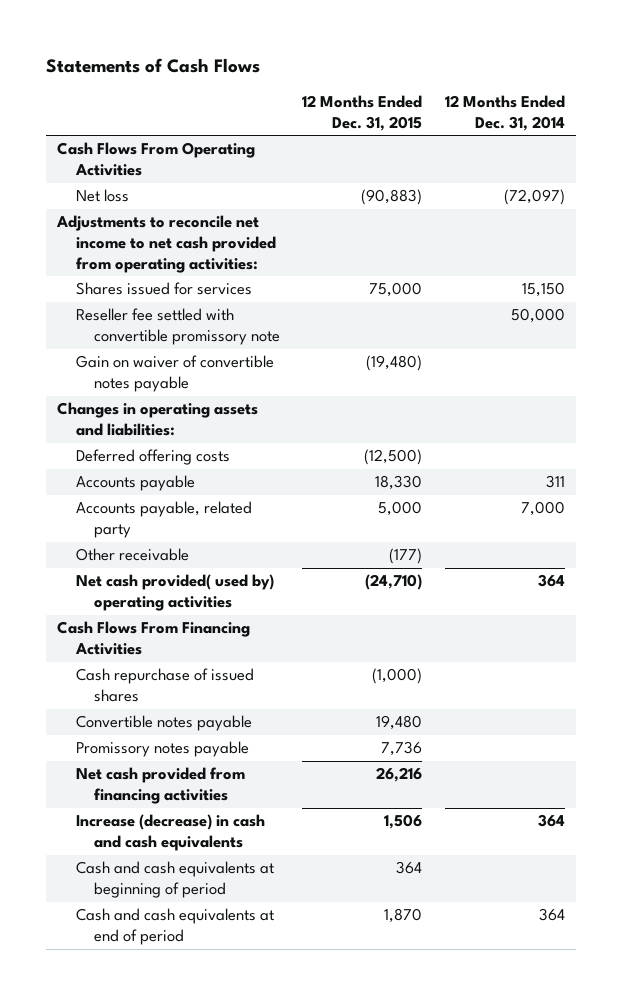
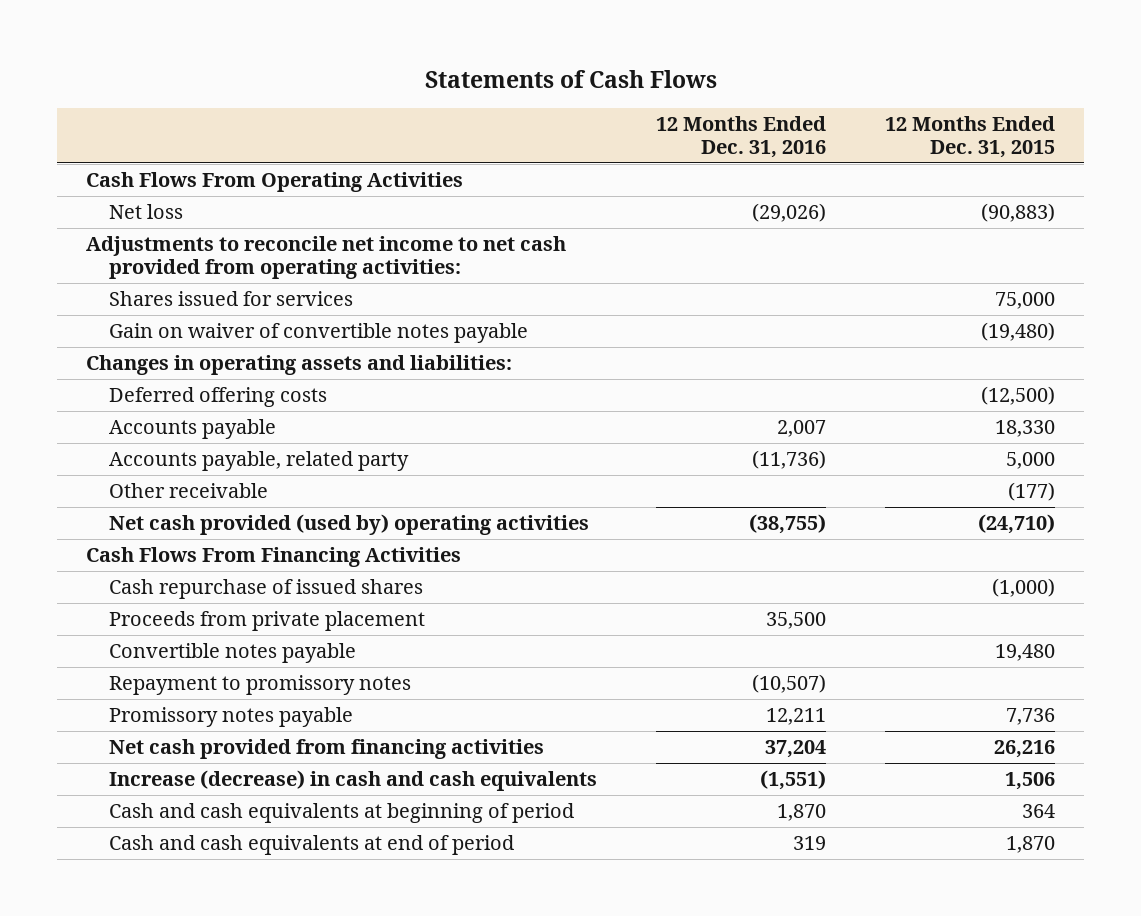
[444,95,565,131] 12 Months Ended Dec. 31, 2014 -> none
none -> [656,115,827,158] 12 Months Ended Dec. 31, 2016
[75,308,280,346] Reseller fee settled with convertible promissory note -> none
[75,574,274,612] Net cash provided( used by) operating activities -> [109,514,590,536] Net cash provided (used by) operating activities
none -> [109,611,426,632] Proceeds from private placement
none -> [109,675,412,696] Repayment to promissory notes

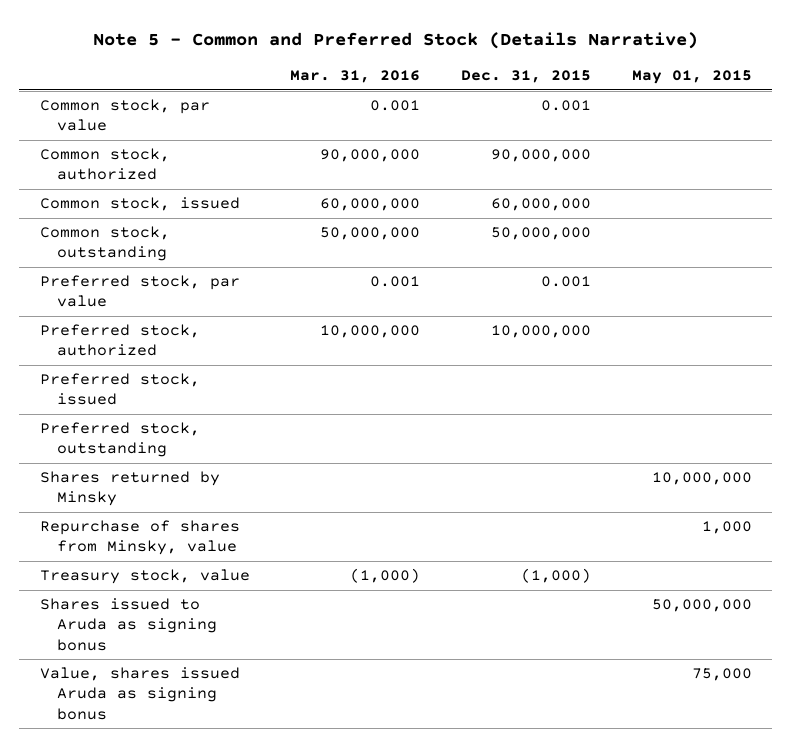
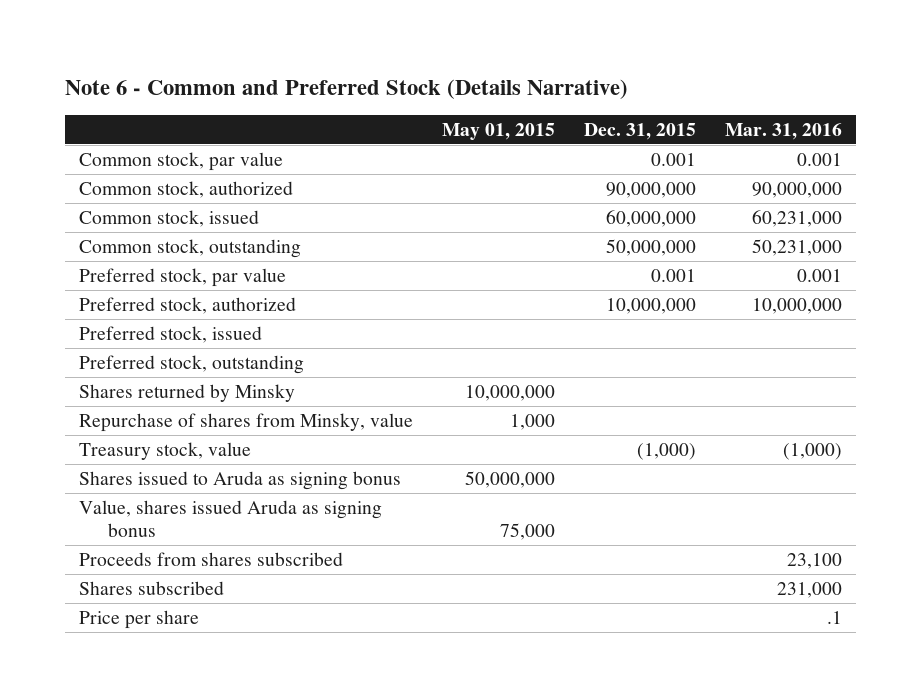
[92,31,698,49] Note 5 - Common and Preferred Stock (Details Narrative) -> [65,79,629,100] Note 6 - Common and Preferred Stock (Details Narrative)
[320,198,421,212] 60,000,000 -> [751,209,842,227] 60,231,000
[320,227,421,241] 50,000,000 -> [751,238,842,256] 50,231,000
none -> [79,551,344,566] Proceeds from shares subscribed
none -> [79,580,225,595] Shares subscribed
none -> [79,609,200,629] Price per share

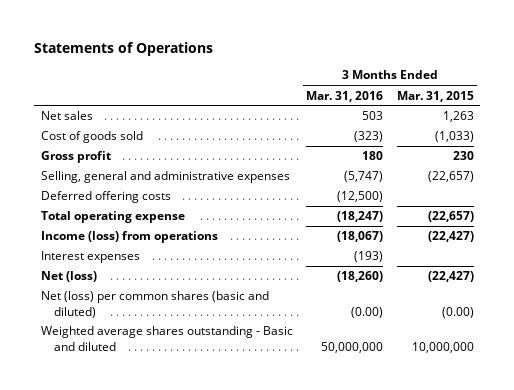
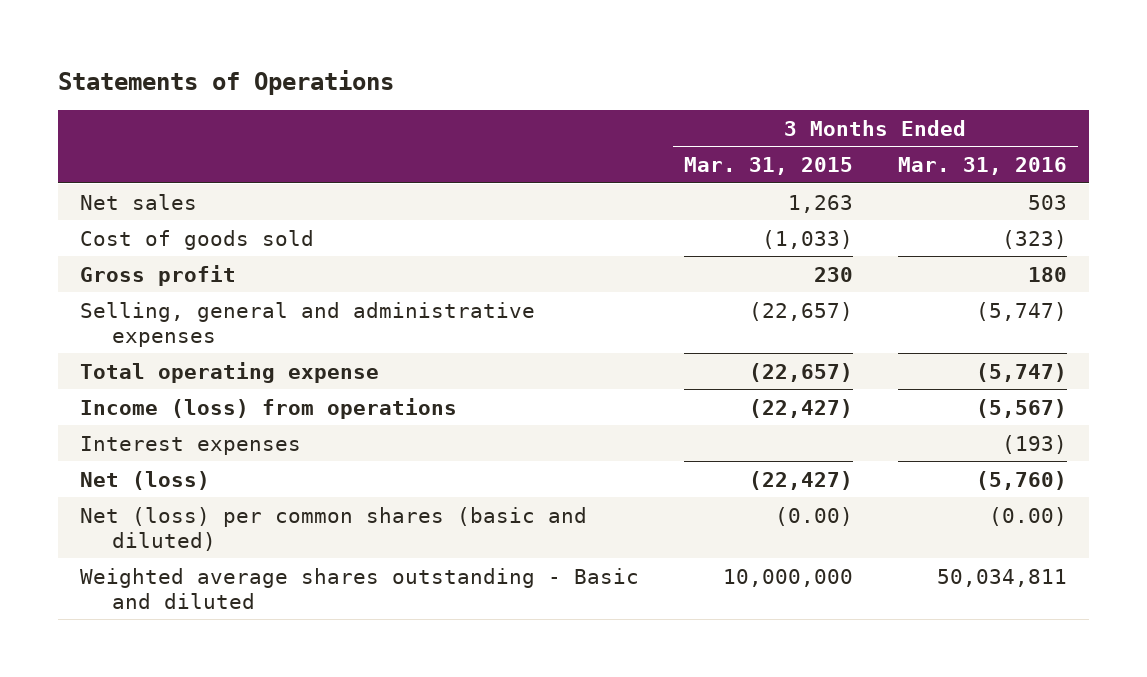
[40,191,171,204] Deferred offering costs -> none
[337,211,384,223] (18,247) -> [975,362,1067,382] (5,747)
[337,231,384,243] (18,067) -> [975,398,1067,418] (5,567)
[337,271,384,283] (18,260) -> [975,470,1067,490] (5,760)
[321,341,384,353] 50,000,000 -> [936,568,1067,587] 50,034,811

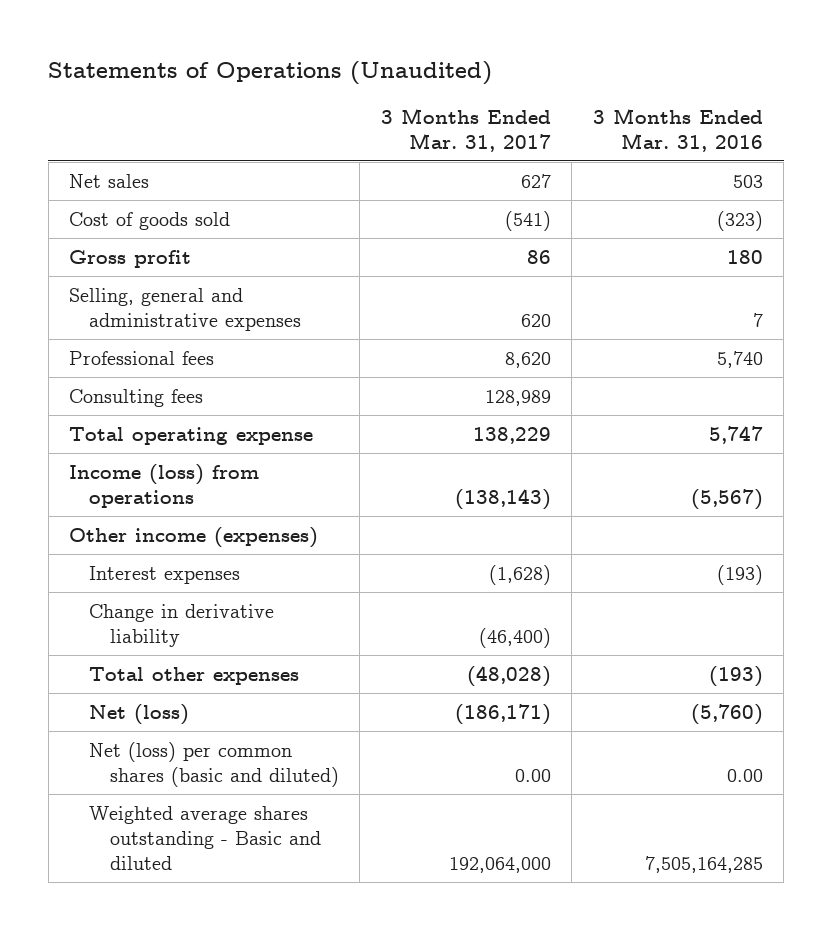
[57,69,394,95] Statements of Operations -> [48,61,493,86] Statements of Operations (Unaudited)
[683,157,853,176] Mar. 31, 2015 -> none
none -> [380,107,551,152] 3 Months Ended Mar. 31, 2017
[975,301,1067,321] (5,747) -> [752,312,763,327] 7
none -> [68,350,214,365] Professional fees
none -> [68,388,203,407] Consulting fees
[975,362,1067,382] (5,747) -> [708,425,763,444] 5,747
none -> [68,526,318,548] Other income (expenses)
none -> [89,603,275,647] Change in derivative liability
none -> [89,666,300,685] Total other expenses
[988,506,1067,526] (0.00) -> [726,768,763,782] 0.00
[936,568,1067,587] 50,034,811 -> [644,855,763,873] 7,505,164,285

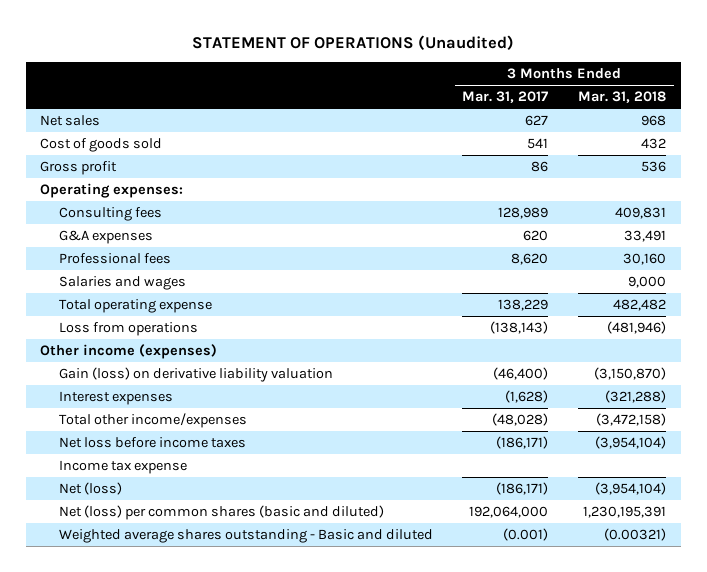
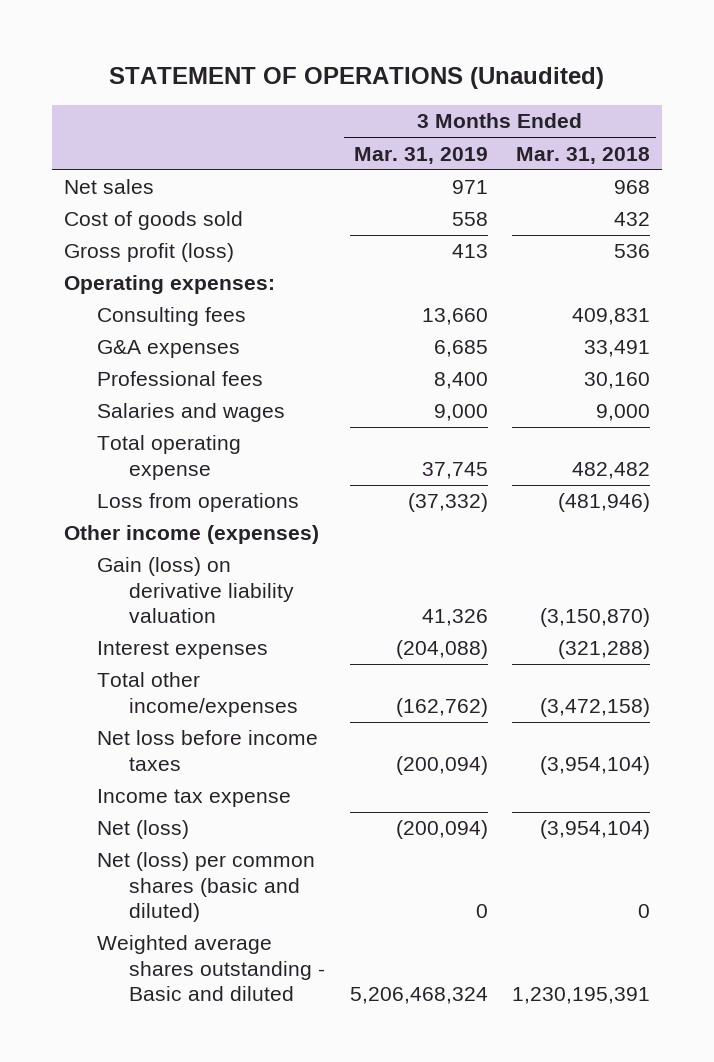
[462,91,549,104] Mar. 31, 2017 -> none
none -> [353,146,488,164] Mar. 31, 2019
[40,161,118,176] Gross profit -> [63,243,234,263] Gross profit (loss)
[583,506,667,519] 1,230,195,391 -> [638,904,651,919] 0
[604,528,667,542] (0.00321) -> [512,987,651,1005] 1,230,195,391

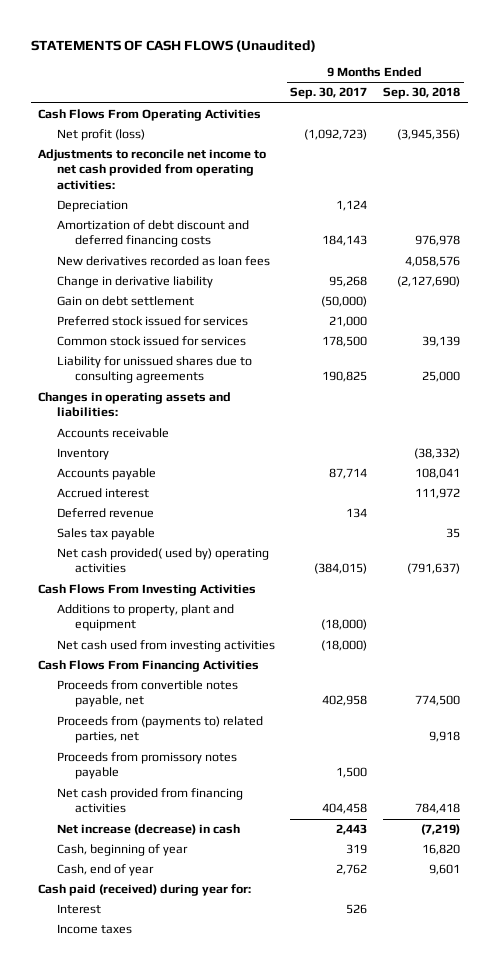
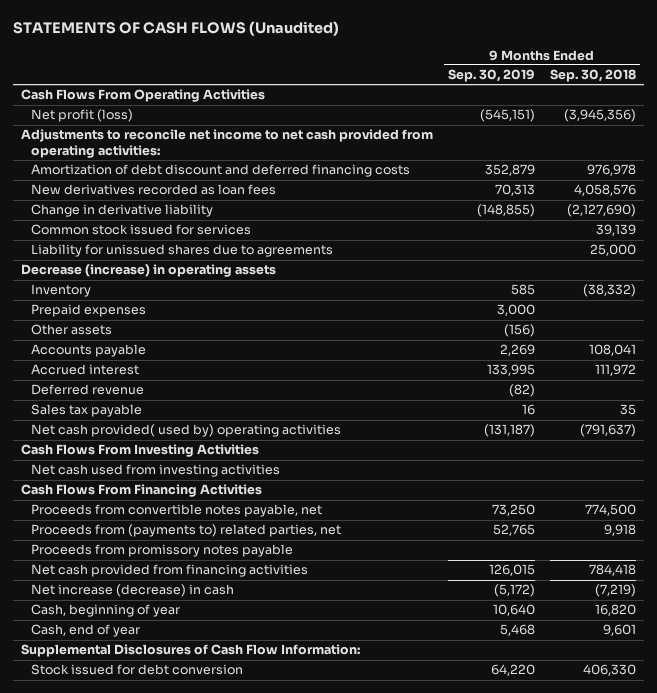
[290,87,368,100] Sep. 30, 2017 -> none
none -> [447,69,535,83] Sep. 30, 2019
[56,200,128,213] Depreciation -> none
[56,296,194,307] Gain on debt settlement -> none
[56,316,248,327] Preferred stock issued for services -> none
[56,428,169,439] Accounts receivable -> none
[56,356,252,384] Liability for unissued shares due to consulting agreements -> [31,244,334,258] Liability for unissued shares due to agreements
[38,392,232,418] Changes in operating assets and liabilities: -> [20,264,276,278] Decrease (increase) in operating assets
none -> [31,304,147,318] Prepaid expenses
none -> [31,324,113,336] Other assets
[56,604,234,632] Additions to property, plant and equipment -> none
[38,884,252,897] Cash paid (received) during year for: -> none
[56,904,101,915] Interest -> none
[56,924,132,935] Income taxes -> none
none -> [20,644,360,658] Supplemental Disclosures of Cash Flow Information:
none -> [31,664,244,676] Stock issued for debt conversion

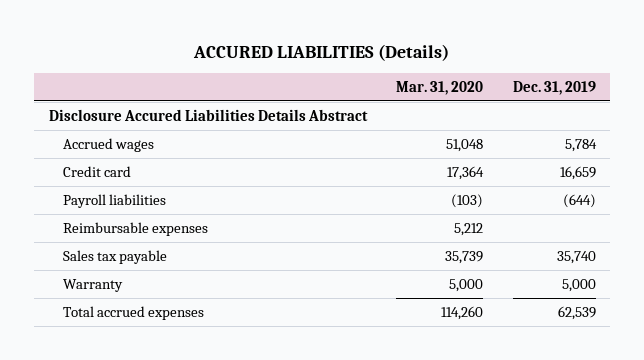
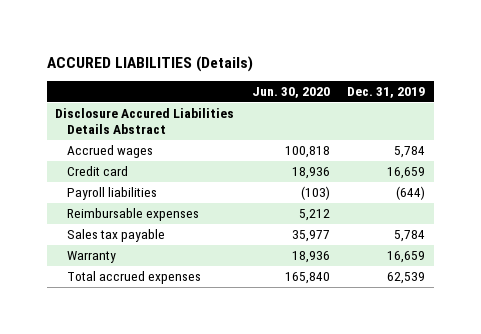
[396,80,484,95] Mar. 31, 2020 -> none
none -> [251,87,330,99] Jun. 30, 2020
[556,251,596,265] 35,740 -> [394,230,426,243] 5,784
[561,279,596,293] 5,000 -> [387,251,426,264] 16,659

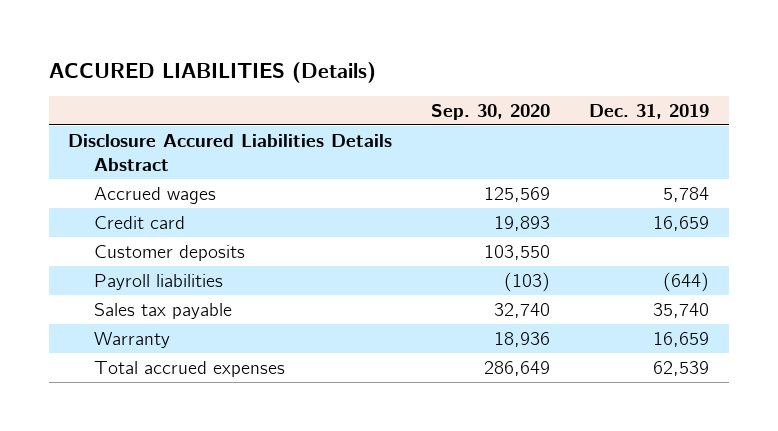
[251,87,330,99] Jun. 30, 2020 -> none
none -> [431,103,551,120] Sep. 30, 2020
none -> [94,244,246,261] Customer deposits
[67,208,200,222] Reimbursable expenses -> none
[394,230,426,243] 5,784 -> [653,302,710,318] 35,740

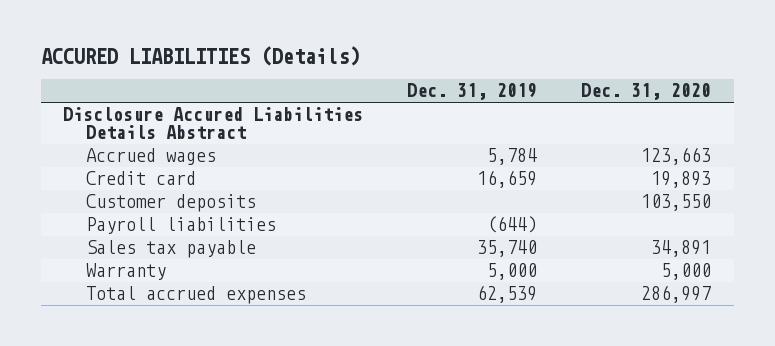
[431,103,551,120] Sep. 30, 2020 -> none
none -> [581,83,712,101] Dec. 31, 2020
[653,331,710,347] 16,659 -> [487,263,538,281] 5,000

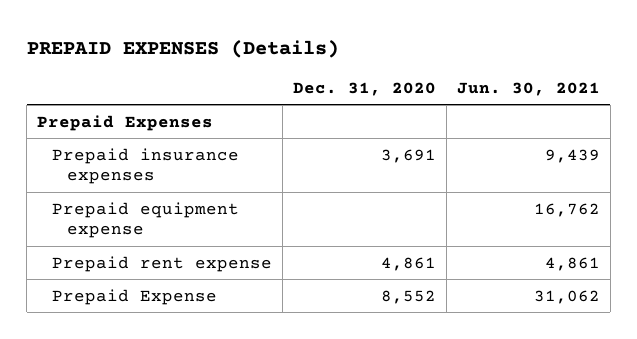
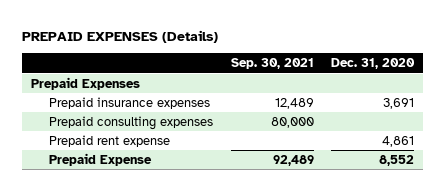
[456,82,600,97] Jun. 30, 2021 -> none
none -> [230,58,314,70] Sep. 30, 2021
[51,201,239,239] Prepaid equipment expense -> [48,115,213,130] Prepaid consulting expenses

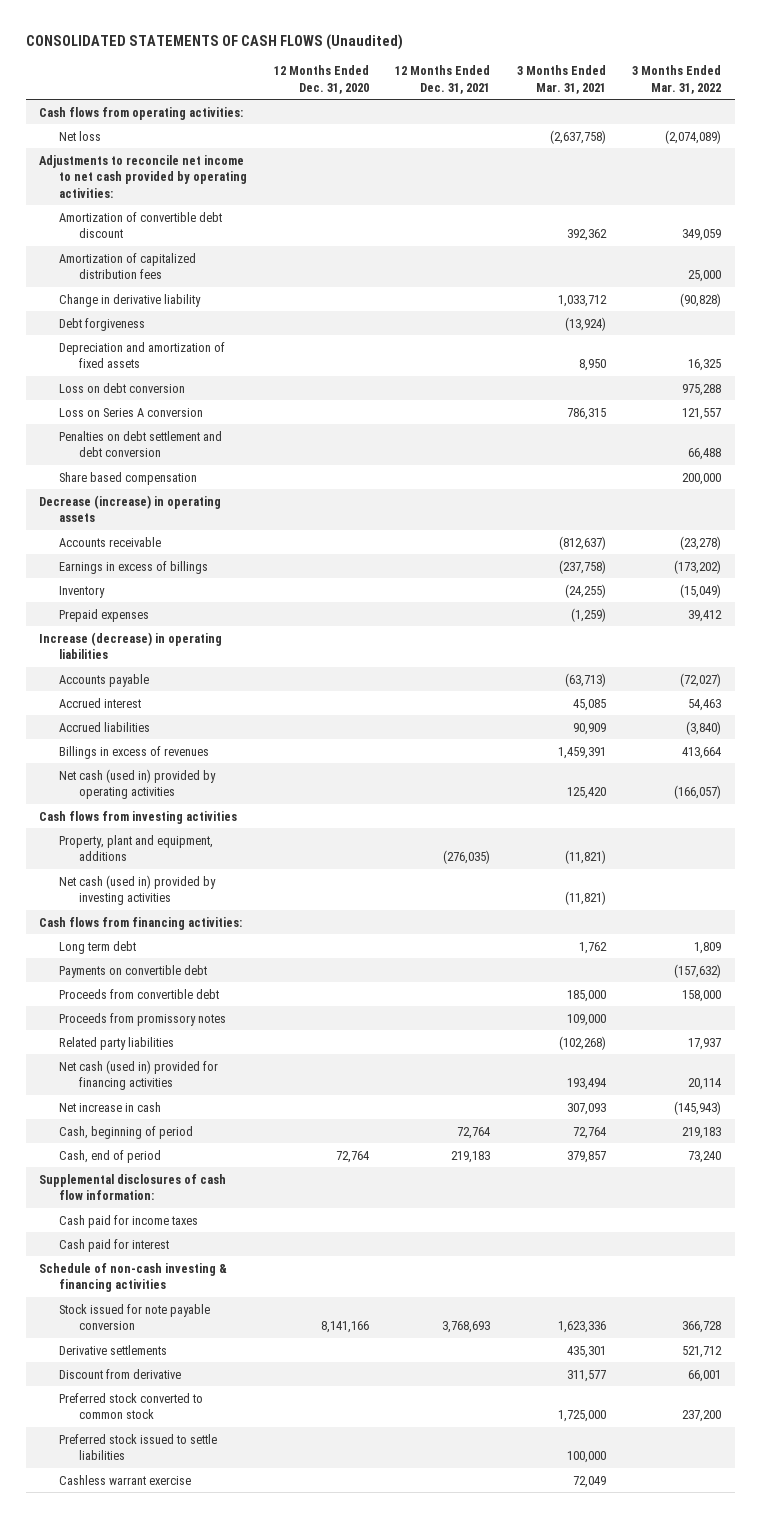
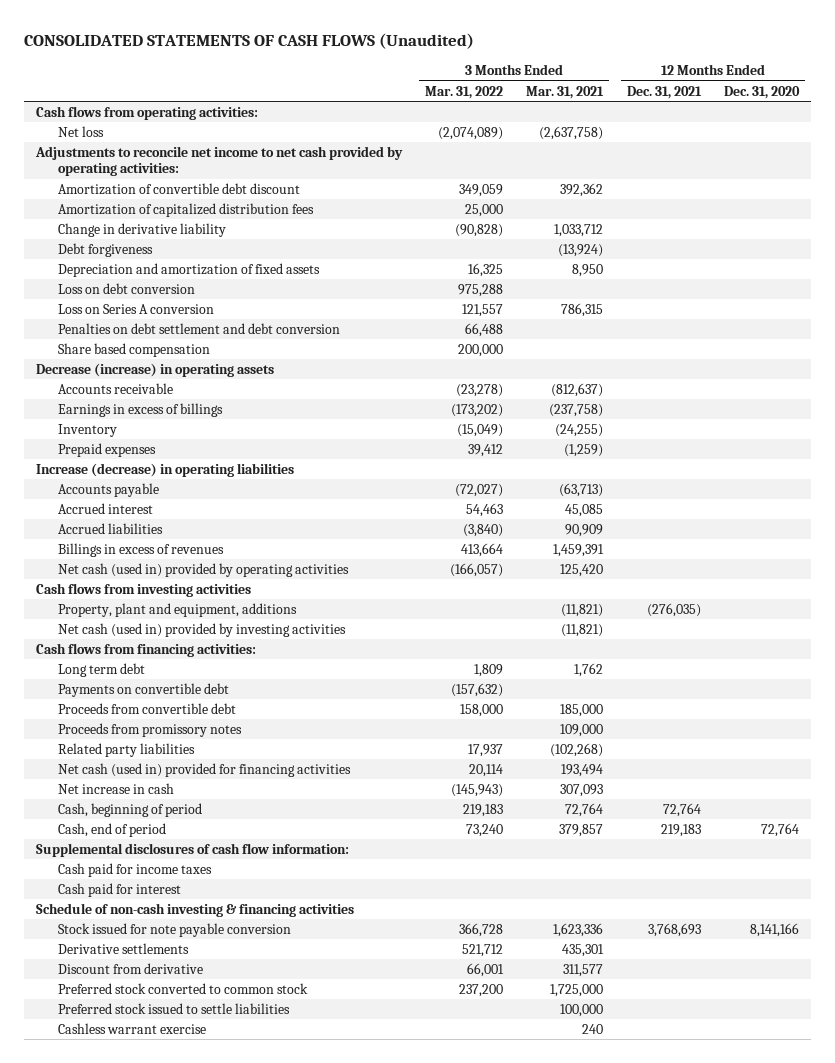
[572,1475,606,1488] 72,049 -> [582,1024,604,1035] 240

